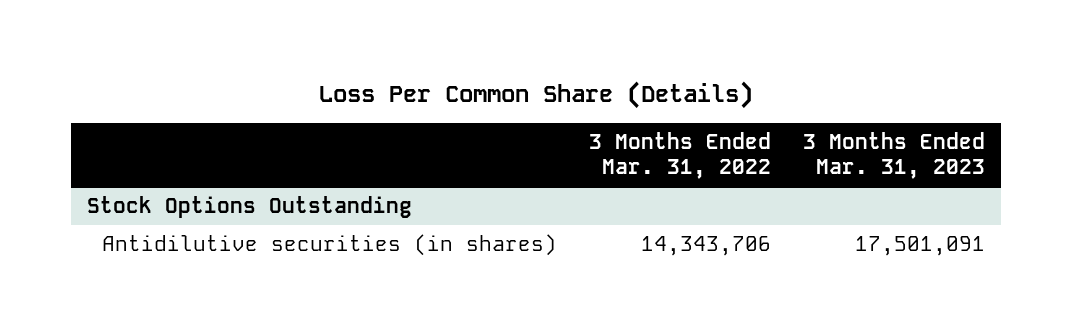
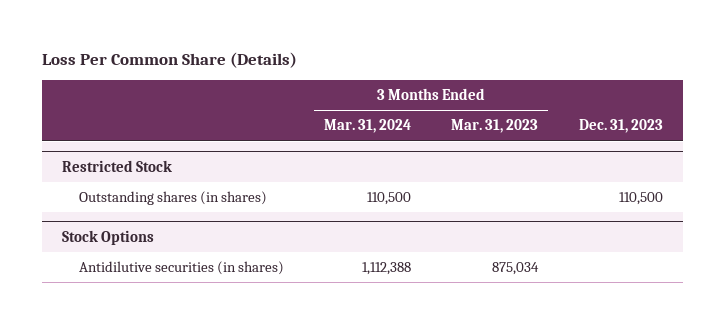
[588,131,771,180] 3 Months Ended Mar. 31, 2022 -> none
none -> [323,119,411,134] Mar. 31, 2024
none -> [578,119,663,134] Dec. 31, 2023
none -> [62,159,173,172] Restricted Stock
none -> [78,191,267,206] Outstanding shares (in shares)
[86,195,412,218] Stock Options Outstanding -> [62,229,155,245] Stock Options
[854,235,985,256] 17,501,091 -> [492,262,540,276] 875,034

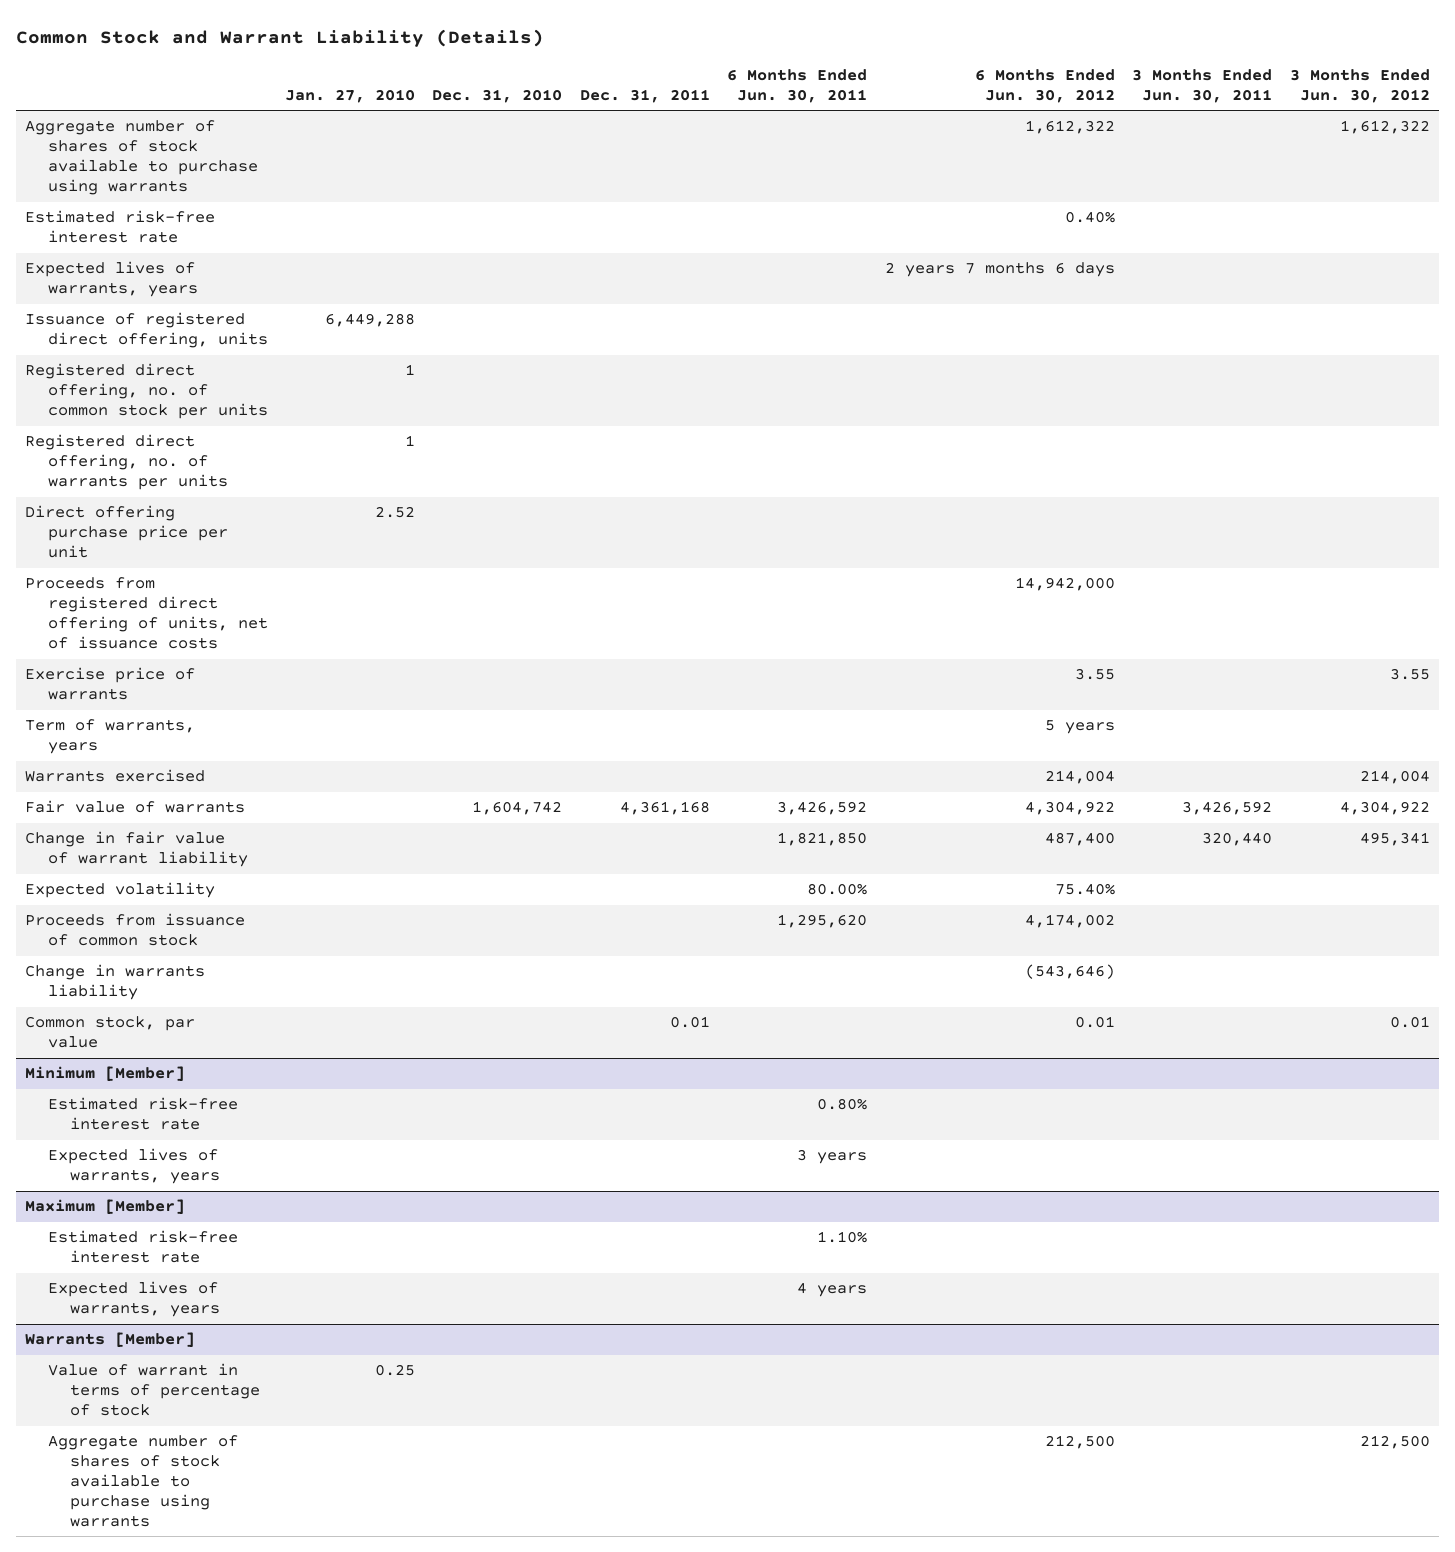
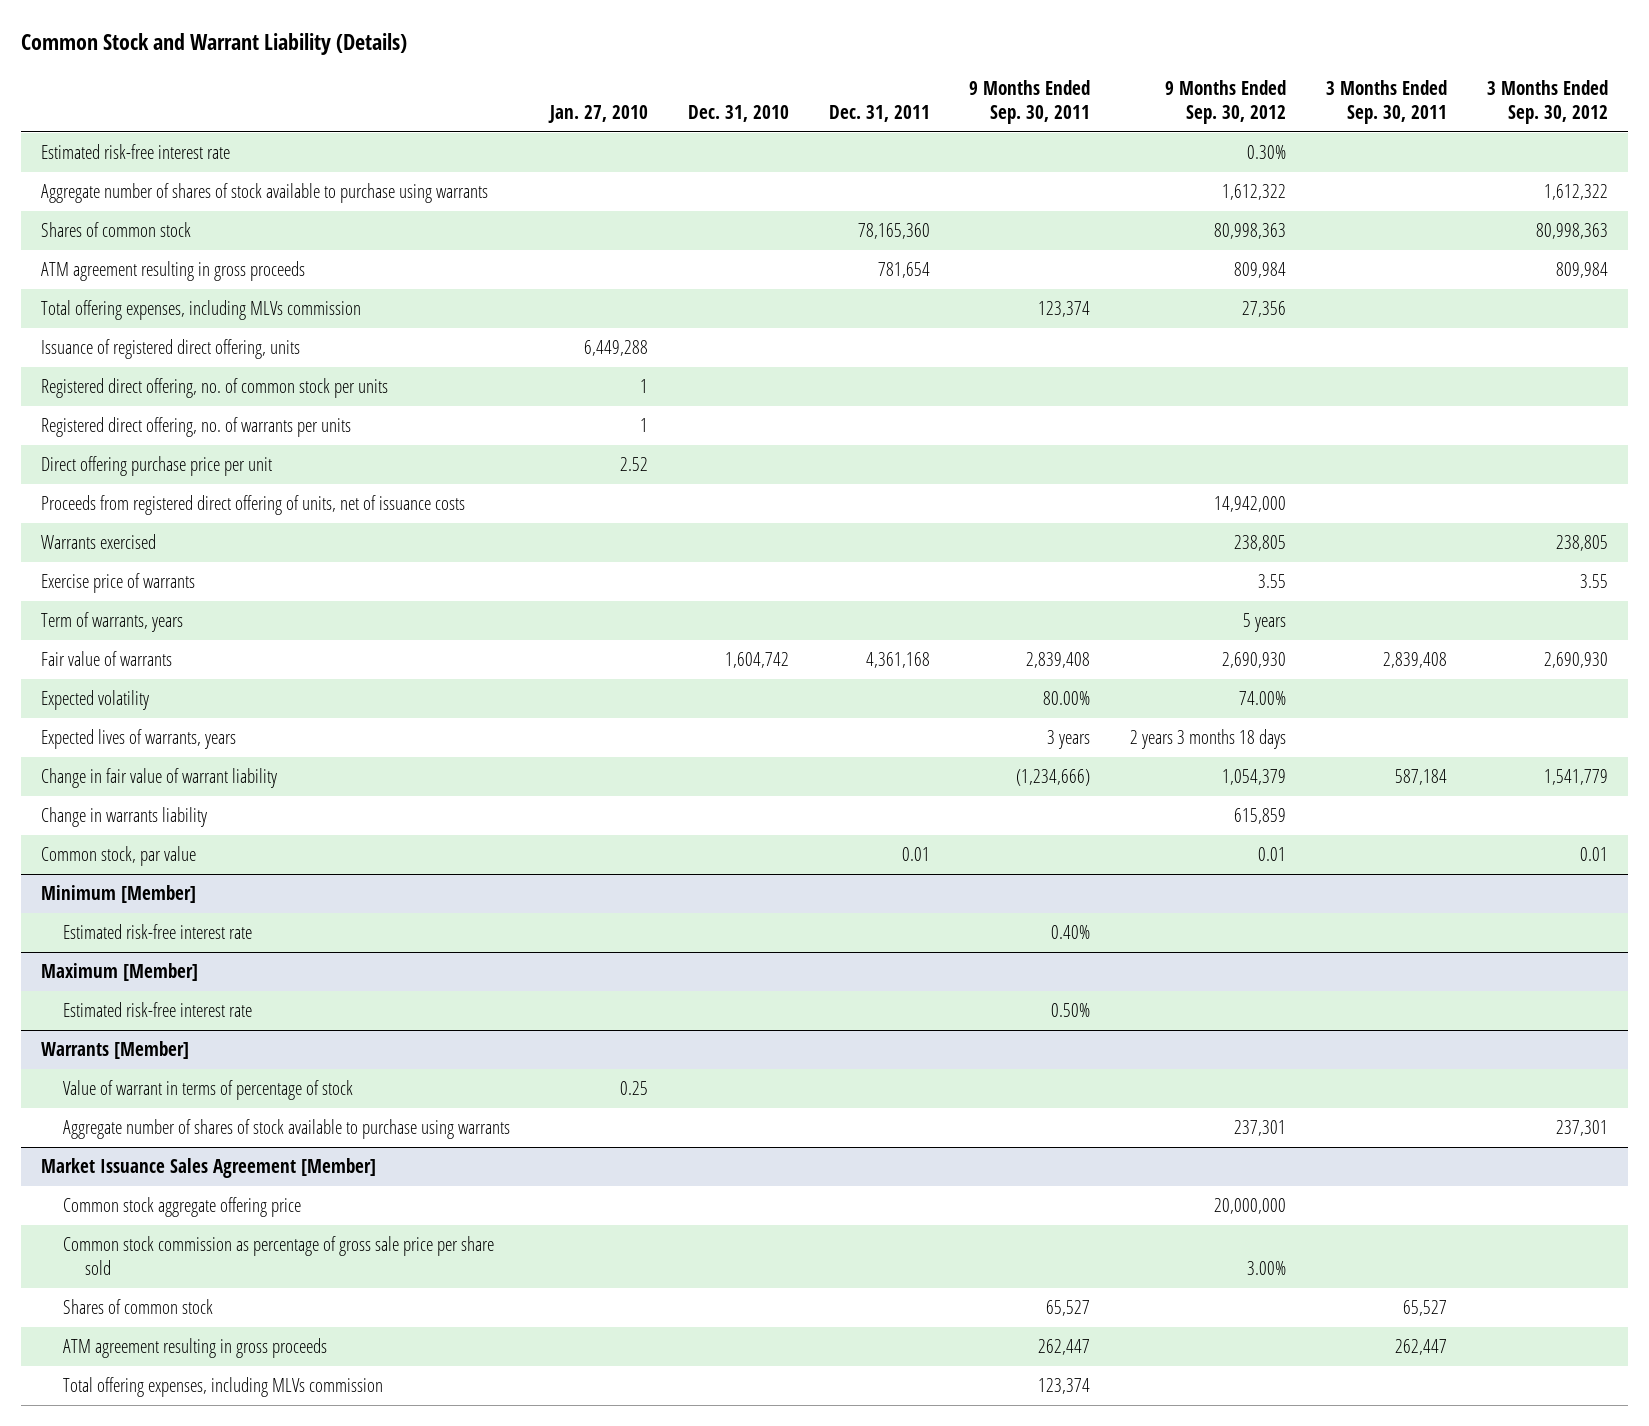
[727,68,868,103] 6 Months Ended Jun. 30, 2011 -> none
[974,68,1115,103] 6 Months Ended Jun. 30, 2012 -> none
[1132,68,1273,103] 3 Months Ended Jun. 30, 2011 -> none
[1289,68,1430,103] 3 Months Ended Jun. 30, 2012 -> none
none -> [969,80,1091,125] 9 Months Ended Sep. 30, 2011
none -> [1165,80,1287,125] 9 Months Ended Sep. 30, 2012
none -> [1326,80,1448,125] 3 Months Ended Sep. 30, 2011
none -> [1486,80,1608,125] 3 Months Ended Sep. 30, 2012
[25,120,258,196] Aggregate number of shares of stock available to purchase using warrants -> [41,183,489,204] Aggregate number of shares of stock available to purchase using warrants
none -> [41,222,192,238] Shares of common stock
none -> [41,261,306,282] ATM agreement resulting in gross proceeds
none -> [41,300,362,321] Total offering expenses, including MLVs commission
[25,769,206,783] Warrants exercised -> [41,534,157,550] Warrants exercised
[25,913,246,947] Proceeds from issuance of common stock -> none
[25,261,198,298] Expected lives of warrants, years -> [41,729,237,750] Expected lives of warrants, years
[25,831,248,868] Change in fair value of warrant liability -> [41,768,278,789] Change in fair value of warrant liability
[47,1148,220,1185] Expected lives of warrants, years -> none
[47,1281,220,1318] Expected lives of warrants, years -> none
none -> [41,1158,377,1179] Market Issuance Sales Agreement [Member]
none -> [62,1197,301,1218] Common stock aggregate offering price
none -> [62,1236,494,1276] Common stock commission as percentage of gross sale price per share sold
none -> [62,1299,213,1315] Shares of common stock
none -> [62,1338,327,1359] ATM agreement resulting in gross proceeds
none -> [62,1377,383,1398] Total offering expenses, including MLVs commission

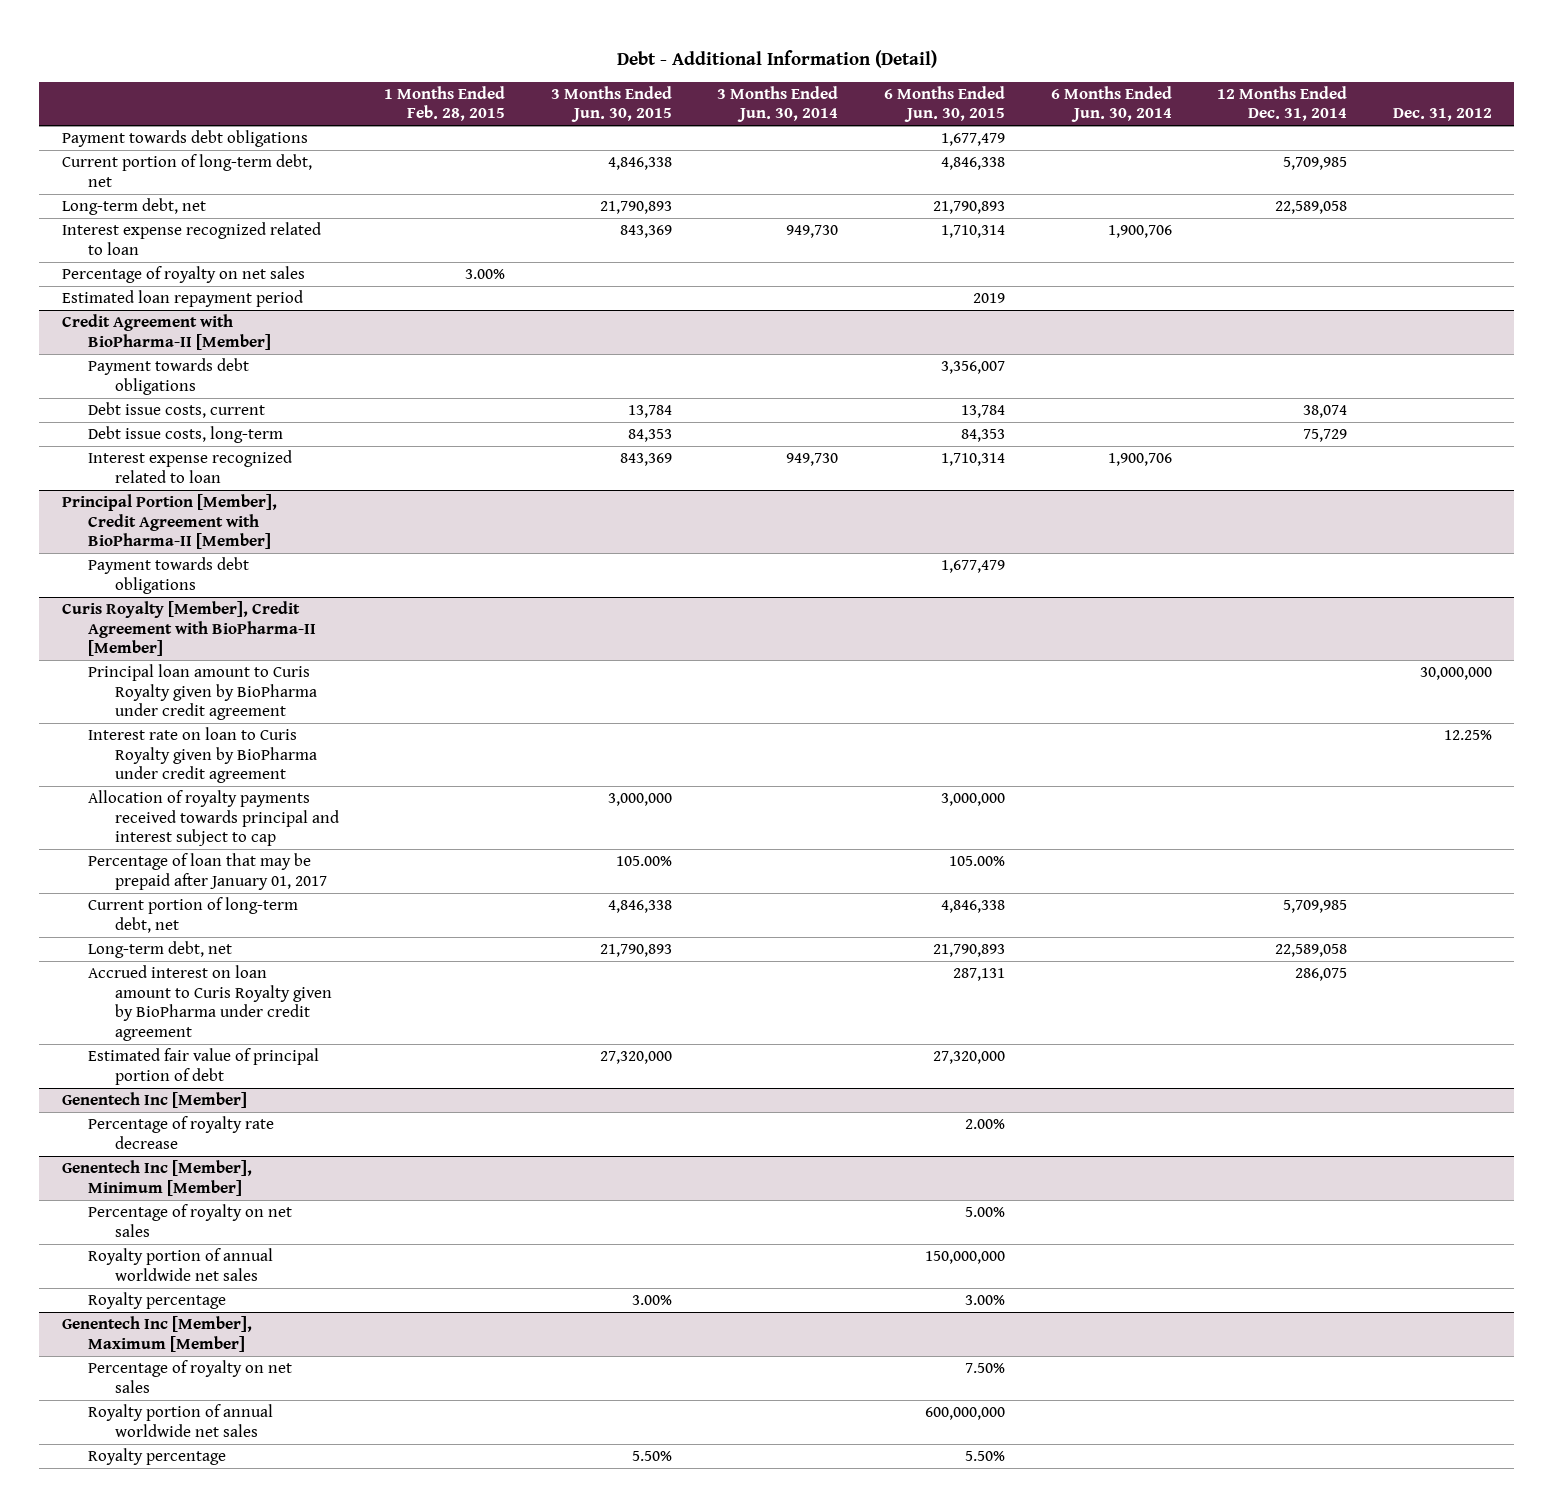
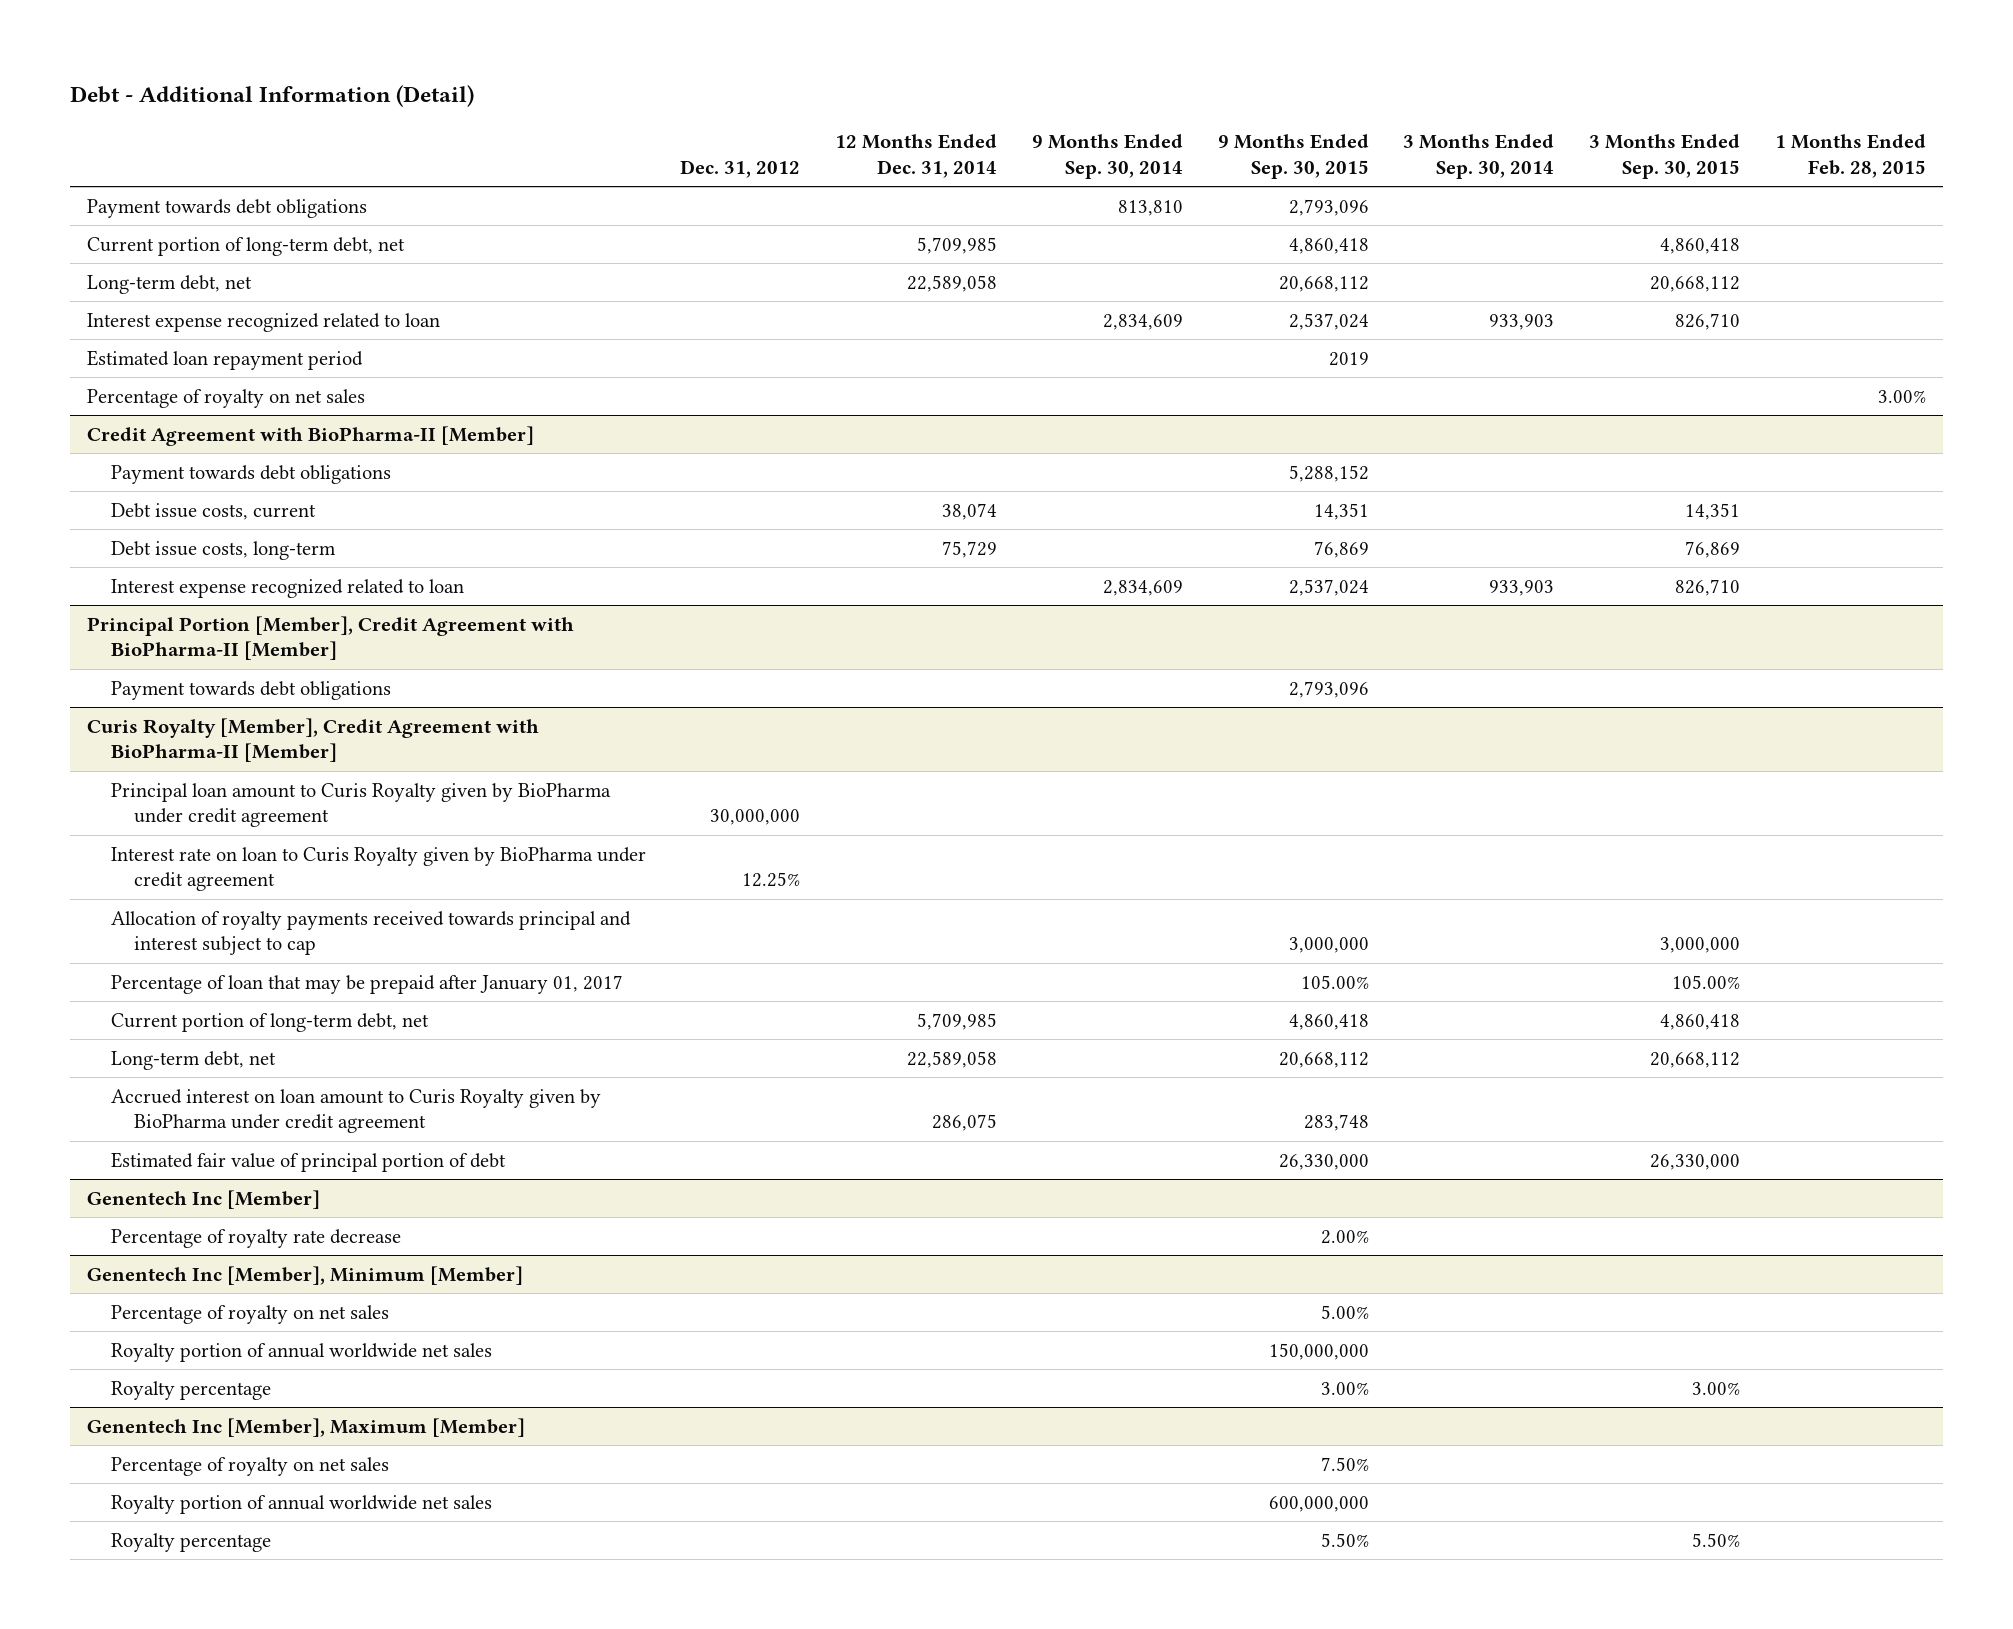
[550,85,672,123] 3 Months Ended Jun. 30, 2015 -> none
[717,85,839,123] 3 Months Ended Jun. 30, 2014 -> none
[884,85,1006,123] 6 Months Ended Jun. 30, 2015 -> none
[1050,85,1172,123] 6 Months Ended Jun. 30, 2014 -> none
none -> [1031,134,1183,179] 9 Months Ended Sep. 30, 2014
none -> [1217,134,1369,179] 9 Months Ended Sep. 30, 2015
none -> [1403,134,1555,179] 3 Months Ended Sep. 30, 2014
none -> [1589,134,1741,179] 3 Months Ended Sep. 30, 2015
[61,266,305,284] Percentage of royalty on net sales -> [87,388,366,408] Percentage of royalty on net sales

